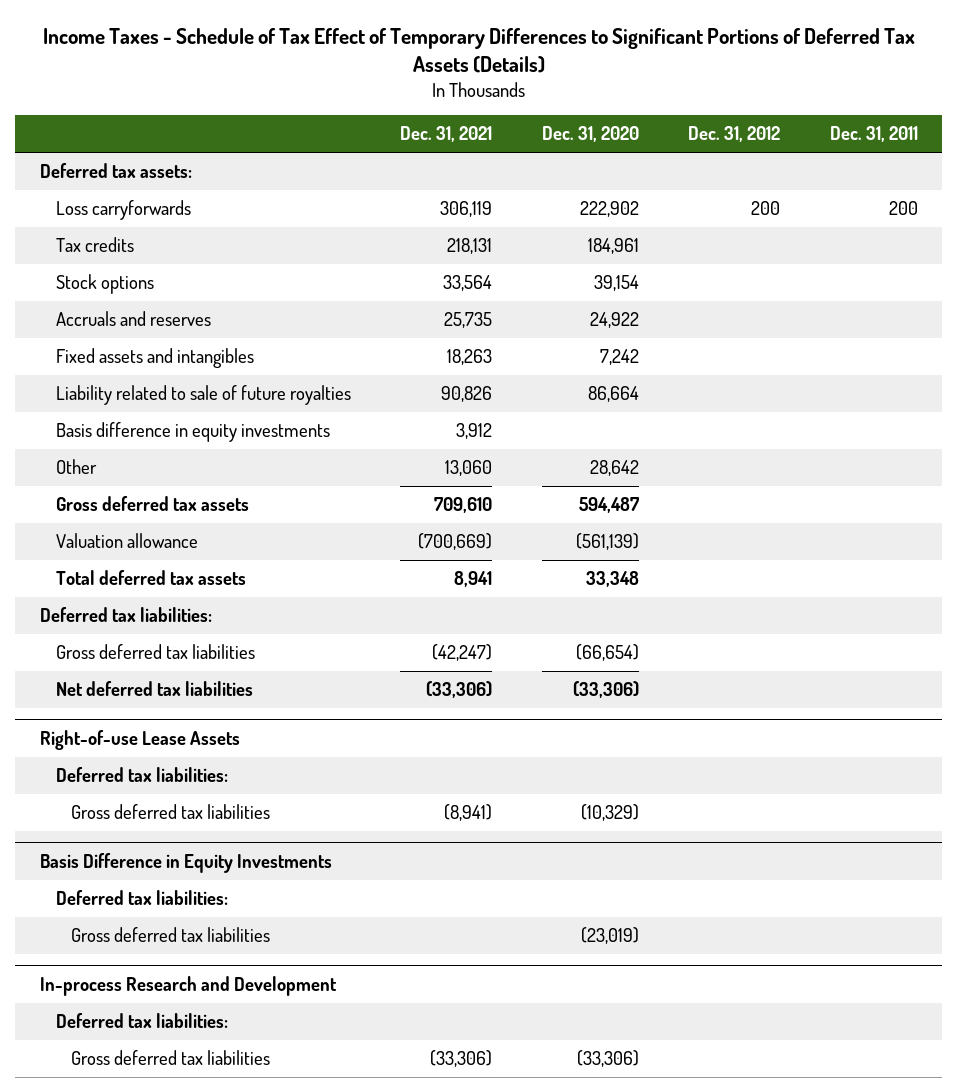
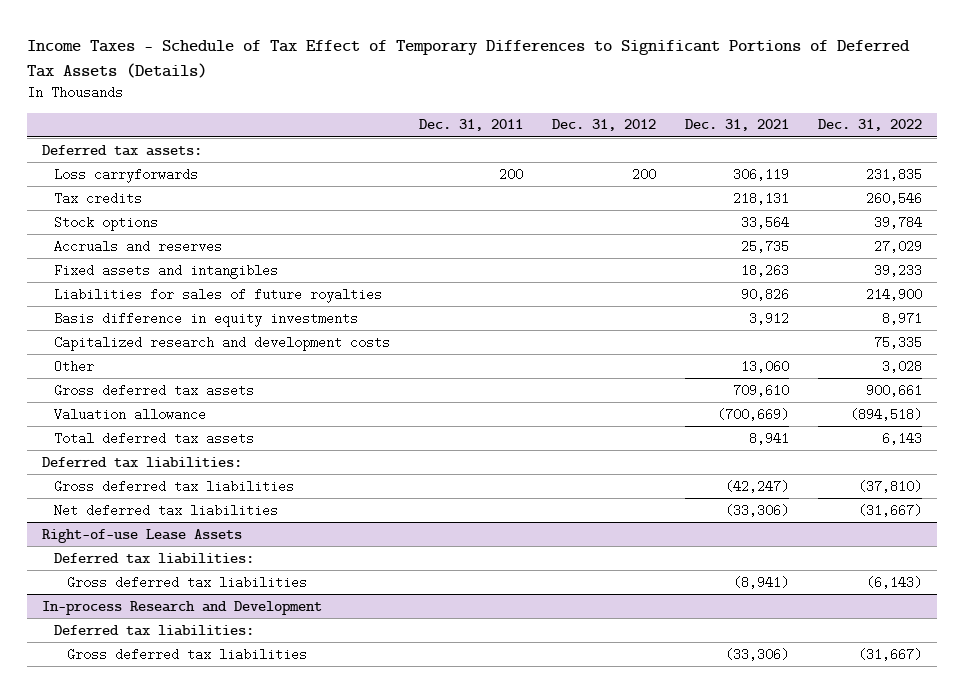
[541,126,639,143] Dec. 31, 2020 -> none
none -> [818,119,923,132] Dec. 31, 2022
[55,385,351,406] Liability related to sale of future royalties -> [54,287,383,303] Liabilities for sales of future royalties
none -> [54,335,391,351] Capitalized research and development costs
[39,852,332,873] Basis Difference in Equity Investments -> none
[55,890,228,906] Deferred tax liabilities: -> none
[71,927,271,943] Gross deferred tax liabilities -> none

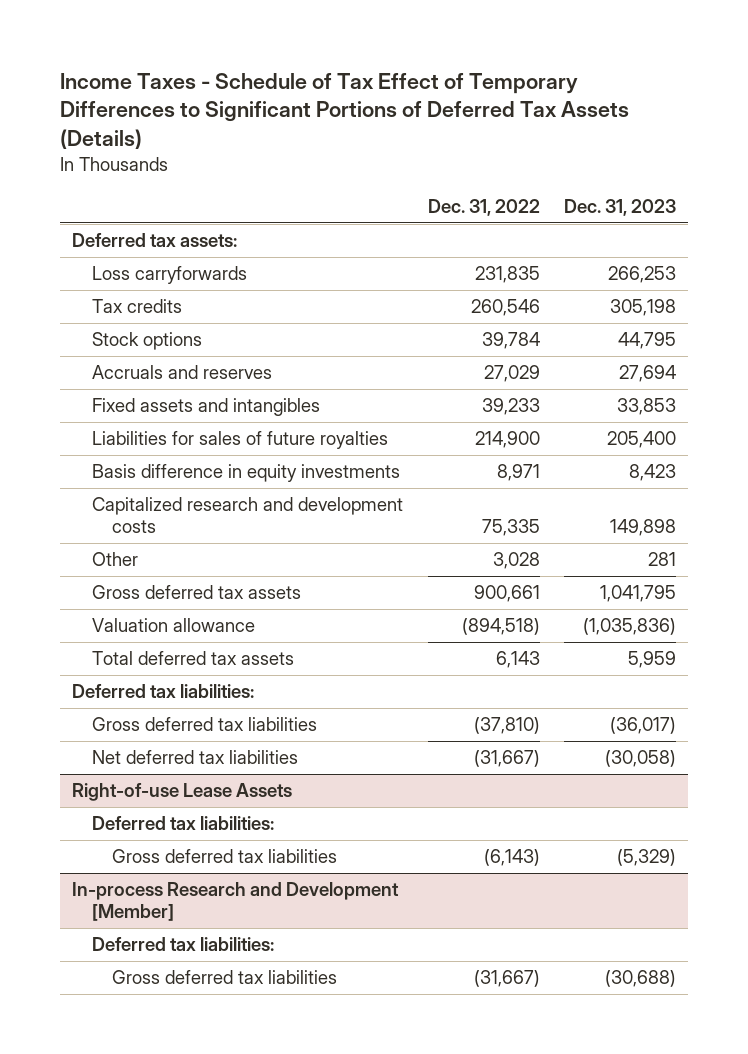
[419,119,524,132] Dec. 31, 2011 -> none
[552,119,657,132] Dec. 31, 2012 -> none
[685,119,790,132] Dec. 31, 2021 -> none
none -> [563,198,676,216] Dec. 31, 2023
[41,600,322,615] In-process Research and Development -> [72,882,400,922] In-process Research and Development [Member]

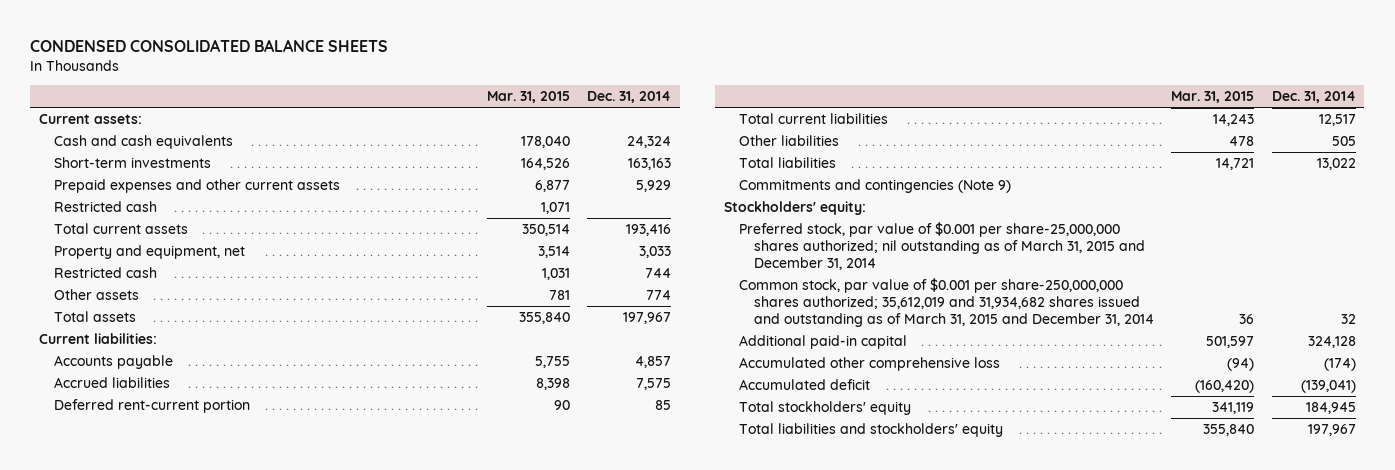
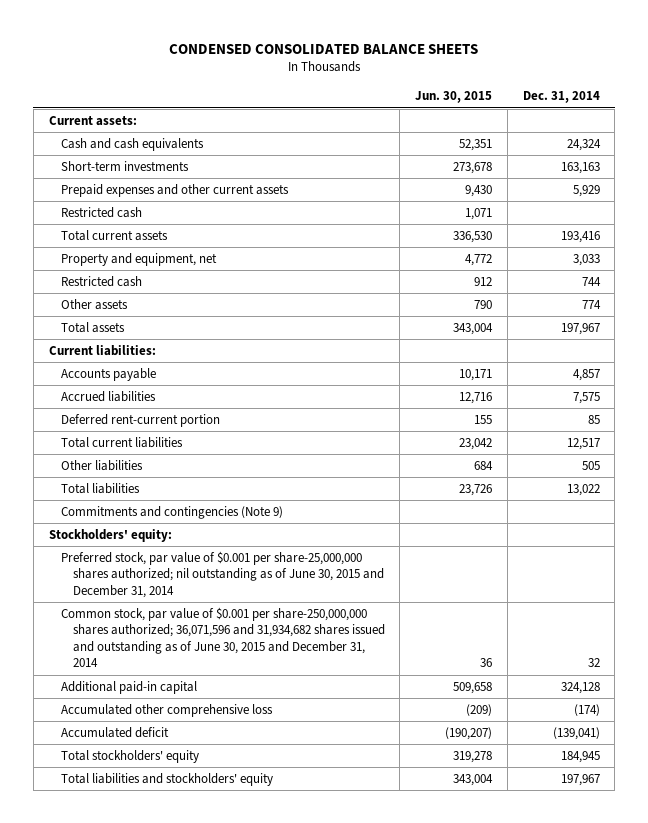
[486,91,570,104] Mar. 31, 2015 -> none
none -> [415,91,493,104] Jun. 30, 2015
[738,222,1145,270] Preferred stock, par value of $0.001 per share-25,000,000 shares authorized; nil outstanding as of March 31, 2015 and December 31, 2014 -> [60,551,384,598] Preferred stock, par value of $0.001 per share-25,000,000 shares authorized; nil outstanding as of June 30, 2015 and December 31, 2014
[738,278,1154,327] Common stock, par value of $0.001 per share-250,000,000 shares authorized; 35,612,019 and 31,934,682 shares issued and outstanding as of March 31, 2015 and December 31, 2014 -> [60,607,385,668] Common stock, par value of $0.001 per share-250,000,000 shares authorized; 36,071,596 and 31,934,682 shares issued and outstanding as of June 30, 2015 and December 31, 2014

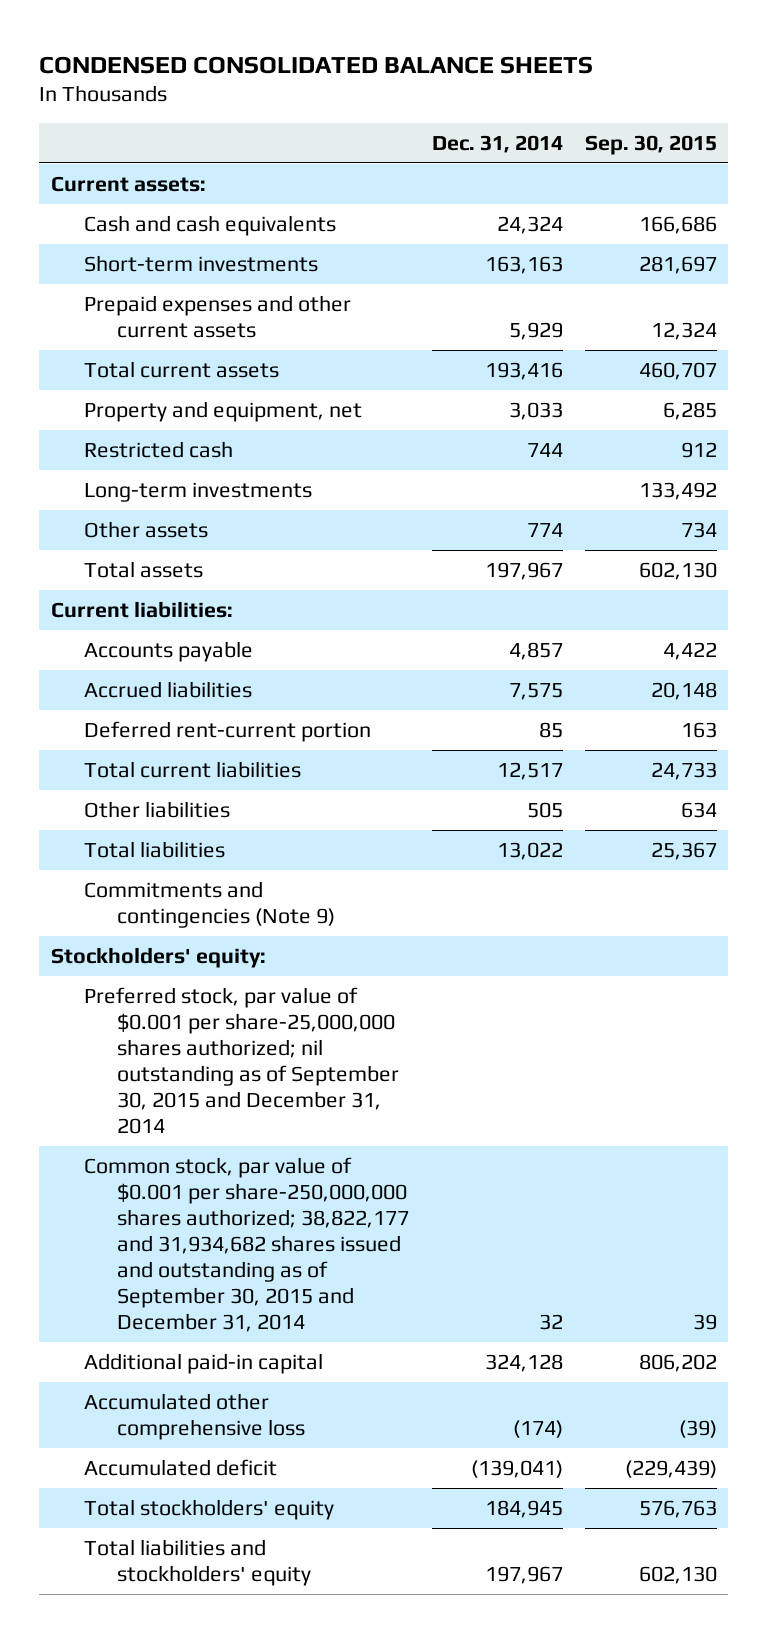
[415,91,493,104] Jun. 30, 2015 -> none
none -> [584,134,717,155] Sep. 30, 2015
[60,207,142,219] Restricted cash -> none
none -> [83,481,312,502] Long-term investments
[60,551,384,598] Preferred stock, par value of $0.001 per share-25,000,000 shares authorized; nil outstanding as of June 30, 2015 and December 31, 2014 -> [83,986,400,1135] Preferred stock, par value of $0.001 per share-25,000,000 shares authorized; nil outstanding as of September 30, 2015 and December 31, 2014
[60,607,385,668] Common stock, par value of $0.001 per share-250,000,000 shares authorized; 36,071,596 and 31,934,682 shares issued and outstanding as of June 30, 2015 and December 31, 2014 -> [83,1156,410,1333] Common stock, par value of $0.001 per share-250,000,000 shares authorized; 38,822,177 and 31,934,682 shares issued and outstanding as of September 30, 2015 and December 31, 2014

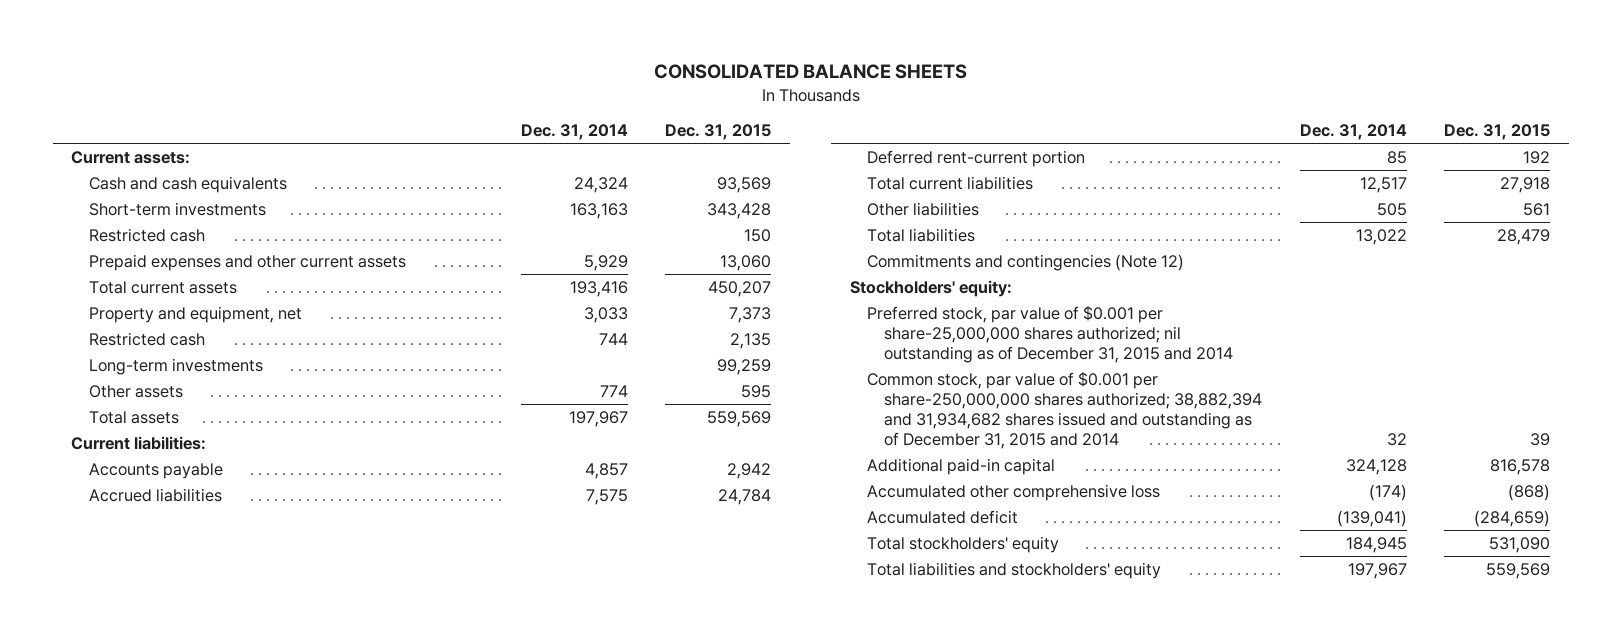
[39,55,594,74] CONDENSED CONSOLIDATED BALANCE SHEETS -> [653,64,967,80] CONSOLIDATED BALANCE SHEETS
[584,134,717,155] Sep. 30, 2015 -> none
none -> [665,124,772,141] Dec. 31, 2015
none -> [88,227,205,242] Restricted cash
[83,880,336,928] Commitments and contingencies (Note 9) -> [867,253,1185,271] Commitments and contingencies (Note 12)
[83,986,400,1135] Preferred stock, par value of $0.001 per share-25,000,000 shares authorized; nil outstanding as of September 30, 2015 and December 31, 2014 -> [867,304,1234,363] Preferred stock, par value of $0.001 per share-25,000,000 shares authorized; nil outstanding as of December 31, 2015 and 2014
[83,1156,410,1333] Common stock, par value of $0.001 per share-250,000,000 shares authorized; 38,822,177 and 31,934,682 shares issued and outstanding as of September 30, 2015 and December 31, 2014 -> [867,370,1263,449] Common stock, par value of $0.001 per share-250,000,000 shares authorized; 38,882,394 and 31,934,682 shares issued and outstanding as of December 31, 2015 and 2014

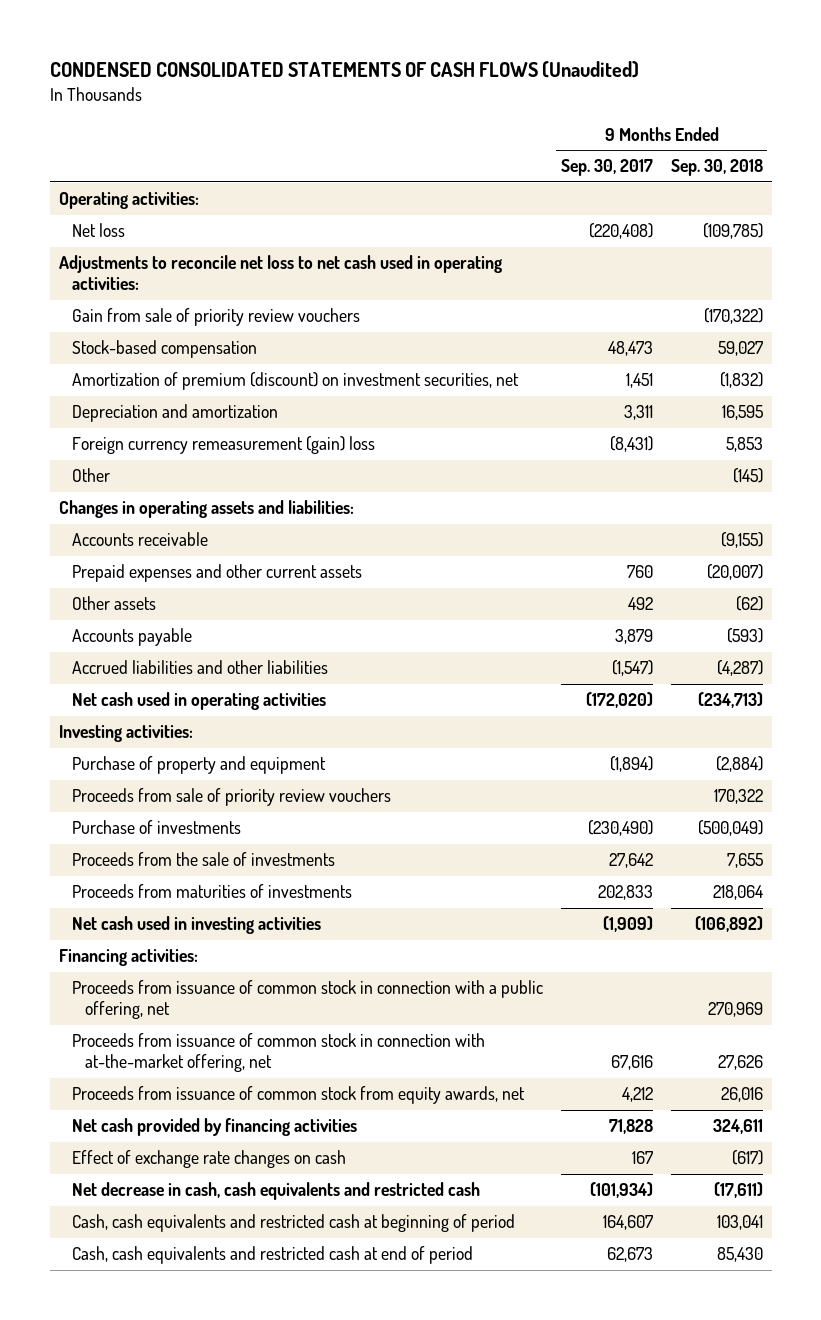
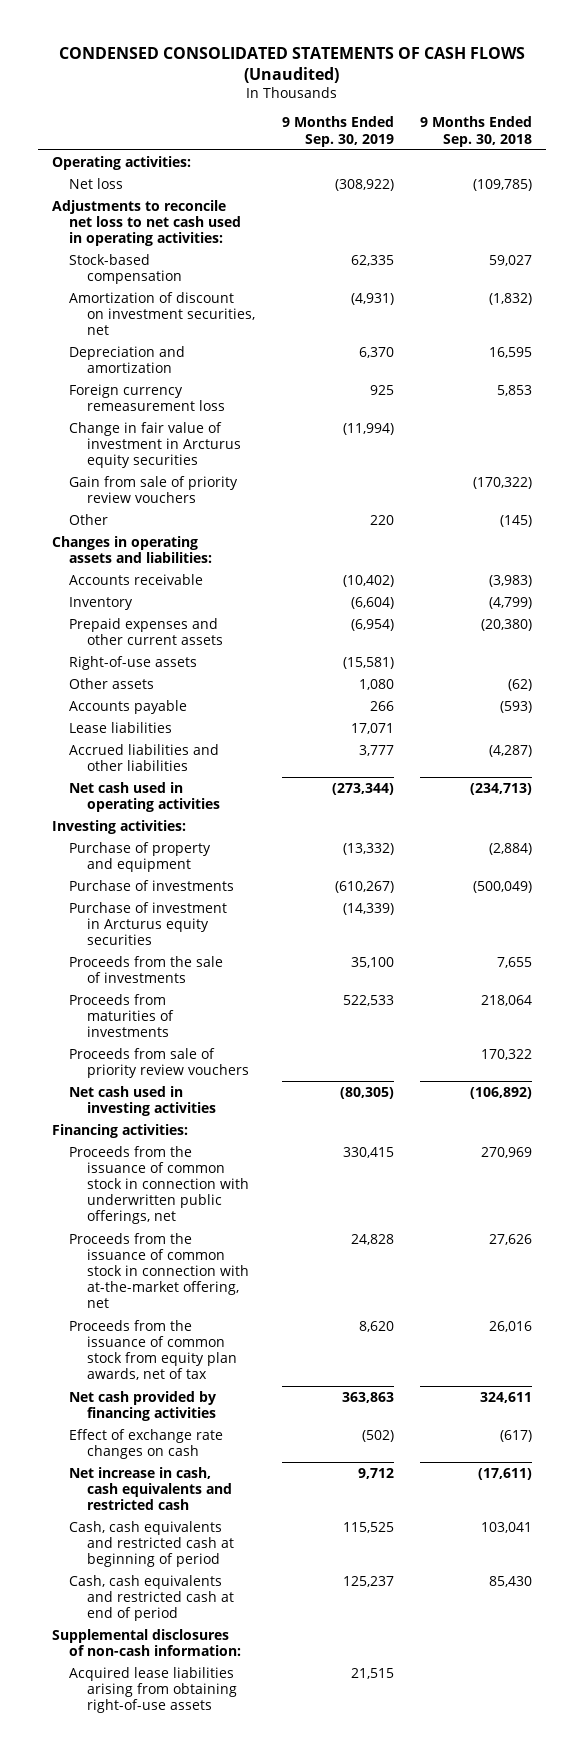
[560,159,653,177] Sep. 30, 2017 -> none
none -> [281,116,394,147] 9 Months Ended Sep. 30, 2019
[72,372,520,391] Amortization of premium (discount) on investment securities, net -> [69,291,255,336] Amortization of discount on investment securities, net
[72,436,376,455] Foreign currency remeasurement (gain) loss -> [69,383,225,411] Foreign currency remeasurement loss
none -> [69,421,241,469] Change in fair value of investment in Arcturus equity securities
[72,308,361,327] Gain from sale of priority review vouchers -> [69,475,239,503] Gain from sale of priority review vouchers
[720,532,763,549] (9,155) -> [489,574,533,587] (3,983)
none -> [69,596,134,610] Inventory
[706,564,763,581] (20,007) -> [481,618,533,631] (20,380)
none -> [69,655,198,670] Right-of-use assets
none -> [69,721,173,733] Lease liabilities
none -> [69,901,228,946] Purchase of investment in Arcturus equity securities
[72,788,392,807] Proceeds from sale of priority review vouchers -> [69,1047,249,1078] Proceeds from sale of priority review vouchers
[72,980,544,1020] Proceeds from issuance of common stock in connection with a public offering, net -> [69,1145,249,1225] Proceeds from the issuance of common stock in connection with underwritten public offerings, net
[72,1033,486,1073] Proceeds from issuance of common stock in connection with at-the-market offering, net -> [69,1232,249,1309] Proceeds from the issuance of common stock in connection with at-the-market offering, net
[72,1086,526,1105] Proceeds from issuance of common stock from equity awards, net -> [69,1319,237,1381] Proceeds from the issuance of common stock from equity plan awards, net of tax
[72,1182,481,1201] Net decrease in cash, cash equivalents and restricted cash -> [69,1466,232,1511] Net increase in cash, cash equivalents and restricted cash
none -> [51,1628,242,1656] Supplemental disclosures of non-cash information:
none -> [69,1666,237,1714] Acquired lease liabilities arising from obtaining right-of-use assets

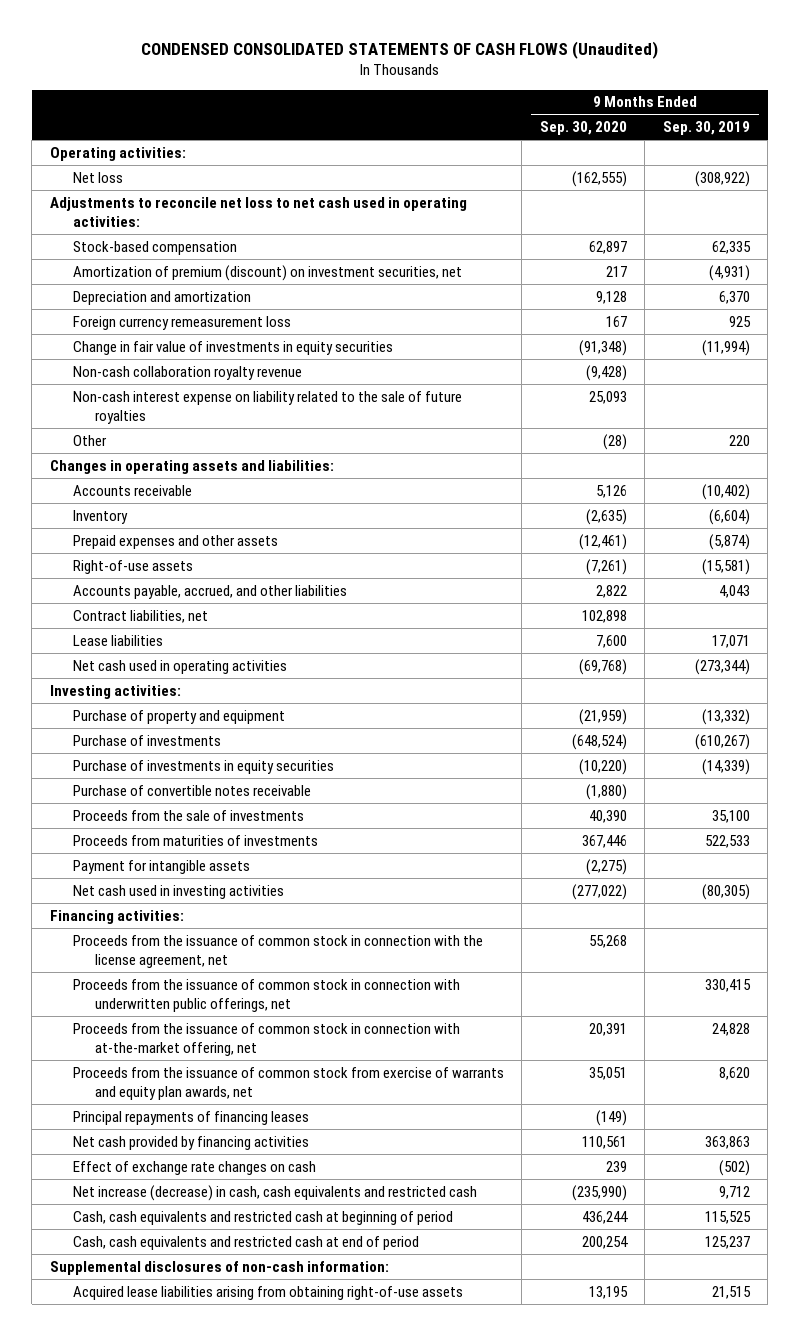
[420,116,533,147] 9 Months Ended Sep. 30, 2018 -> none
none -> [539,120,627,135] Sep. 30, 2020
[69,291,255,336] Amortization of discount on investment securities, net -> [72,264,462,281] Amortization of premium (discount) on investment securities, net
[69,475,239,503] Gain from sale of priority review vouchers -> none
[69,421,241,469] Change in fair value of investment in Arcturus equity securities -> [72,340,393,355] Change in fair value of investments in equity securities
none -> [72,365,302,380] Non-cash collaboration royalty revenue
none -> [72,390,462,424] Non-cash interest expense on liability related to the sale of future royalties
[69,617,223,645] Prepaid expenses and other current assets -> [72,534,278,549] Prepaid expenses and other assets
[350,618,394,631] (6,954) -> [708,533,750,550] (5,874)
[69,677,155,689] Other assets -> none
[69,699,188,714] Accounts payable -> none
none -> [72,584,347,599] Accounts payable, accrued, and other liabilities
none -> [72,609,208,623] Contract liabilities, net
[69,743,220,771] Accrued liabilities and other liabilities -> none
[69,901,228,946] Purchase of investment in Arcturus equity securities -> [72,759,334,774] Purchase of investments in equity securities
none -> [72,784,311,796] Purchase of convertible notes receivable
[69,1047,249,1078] Proceeds from sale of priority review vouchers -> none
none -> [72,859,250,874] Payment for intangible assets
none -> [72,934,483,968] Proceeds from the issuance of common stock in connection with the license agreement, net
[69,1319,237,1381] Proceeds from the issuance of common stock from equity plan awards, net of tax -> [72,1066,504,1100] Proceeds from the issuance of common stock from exercise of warrants and equity plan awards, net
none -> [72,1110,309,1125] Principal repayments of financing leases
[69,1466,232,1511] Net increase in cash, cash equivalents and restricted cash -> [72,1184,477,1201] Net increase (decrease) in cash, cash equivalents and restricted cash

